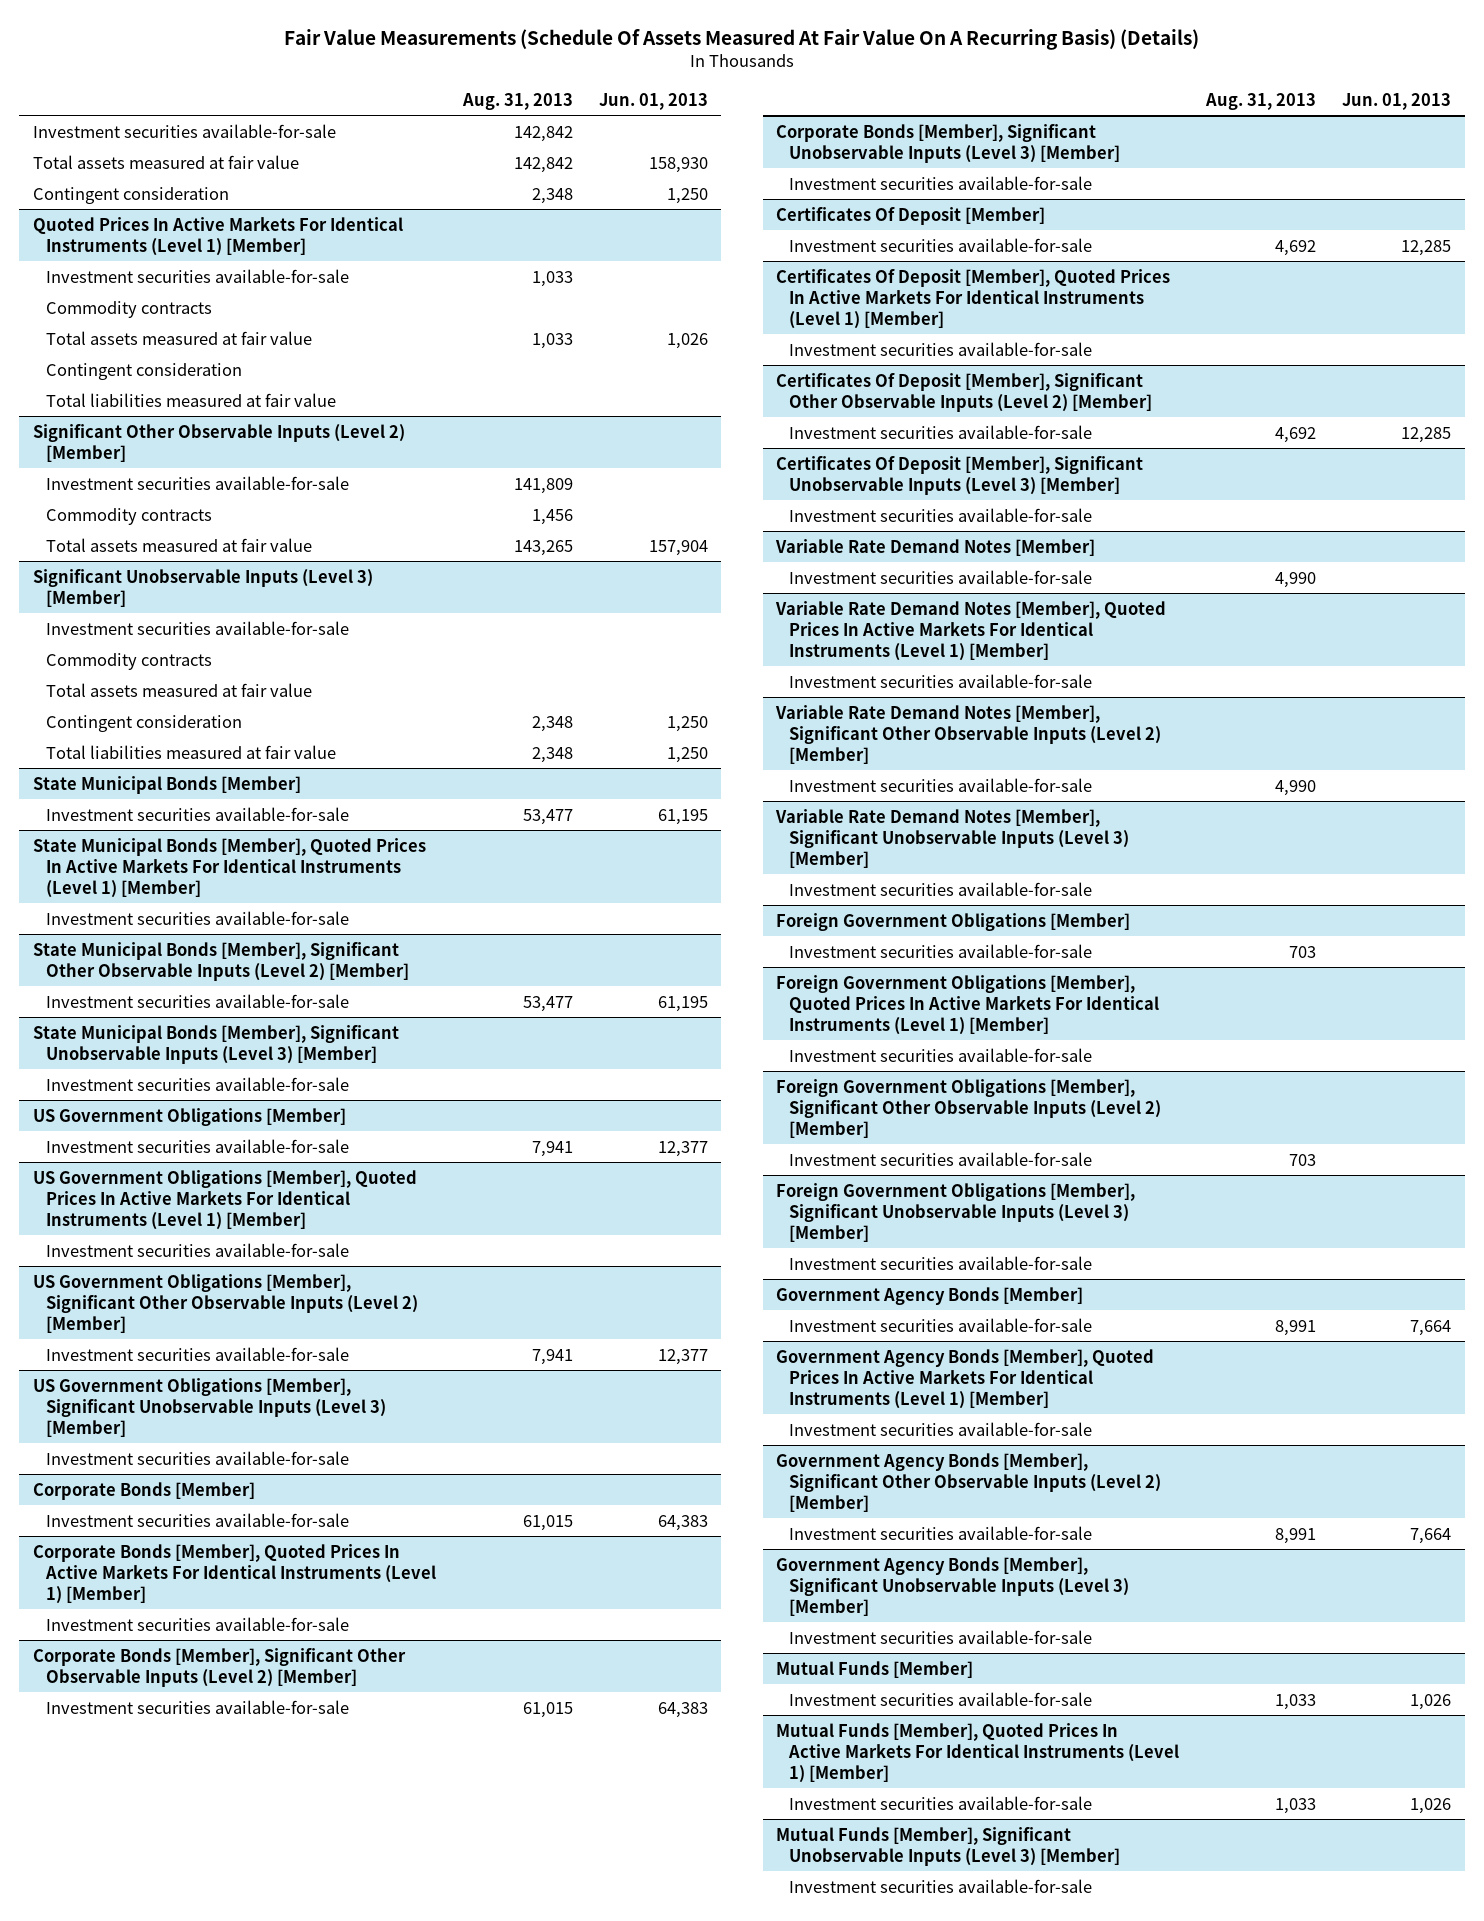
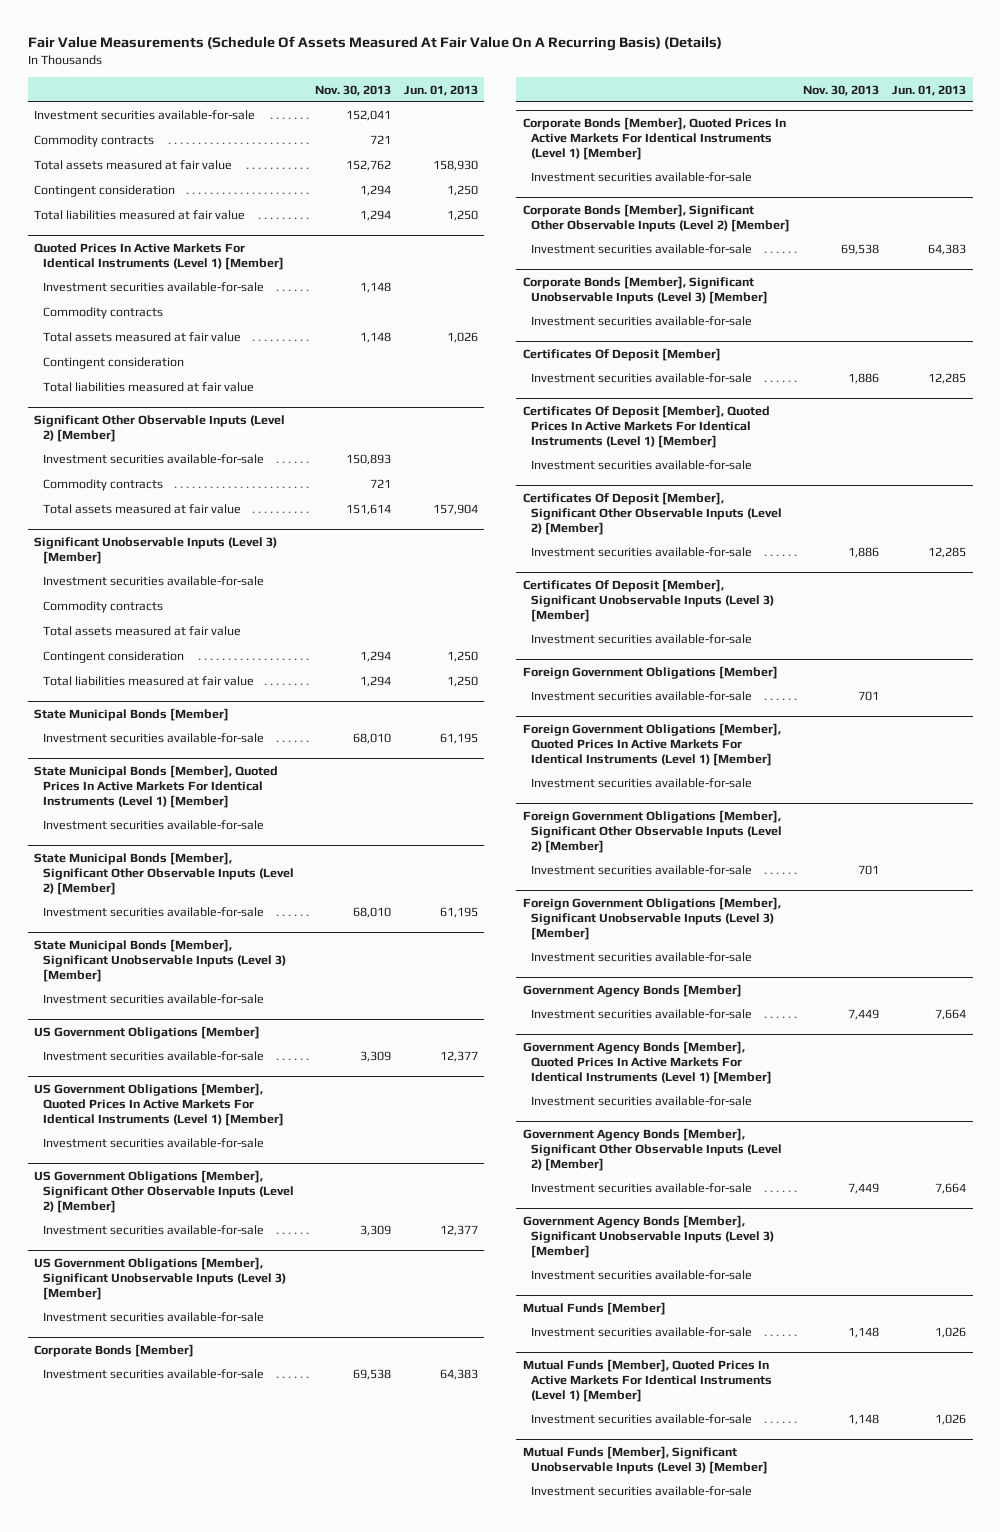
[461,92,573,110] Aug. 31, 2013 -> none
none -> [315,84,392,96] Nov. 30, 2013
none -> [34,135,155,148] Commodity contracts
none -> [34,210,246,221] Total liabilities measured at fair value
[774,538,1095,556] Variable Rate Demand Notes [Member] -> none
[789,569,1093,584] Investment securities available-for-sale -> none
[774,600,1166,661] Variable Rate Demand Notes [Member], Quoted Prices In Active Markets For Identical Instruments (Level 1) [Member] -> none
[789,673,1093,688] Investment securities available-for-sale -> none
[774,704,1162,764] Variable Rate Demand Notes [Member], Significant Other Observable Inputs (Level 2) [Member] -> none
[789,777,1093,792] Investment securities available-for-sale -> none
[774,808,1130,868] Variable Rate Demand Notes [Member], Significant Unobservable Inputs (Level 3) [Member] -> none
[789,881,1093,896] Investment securities available-for-sale -> none

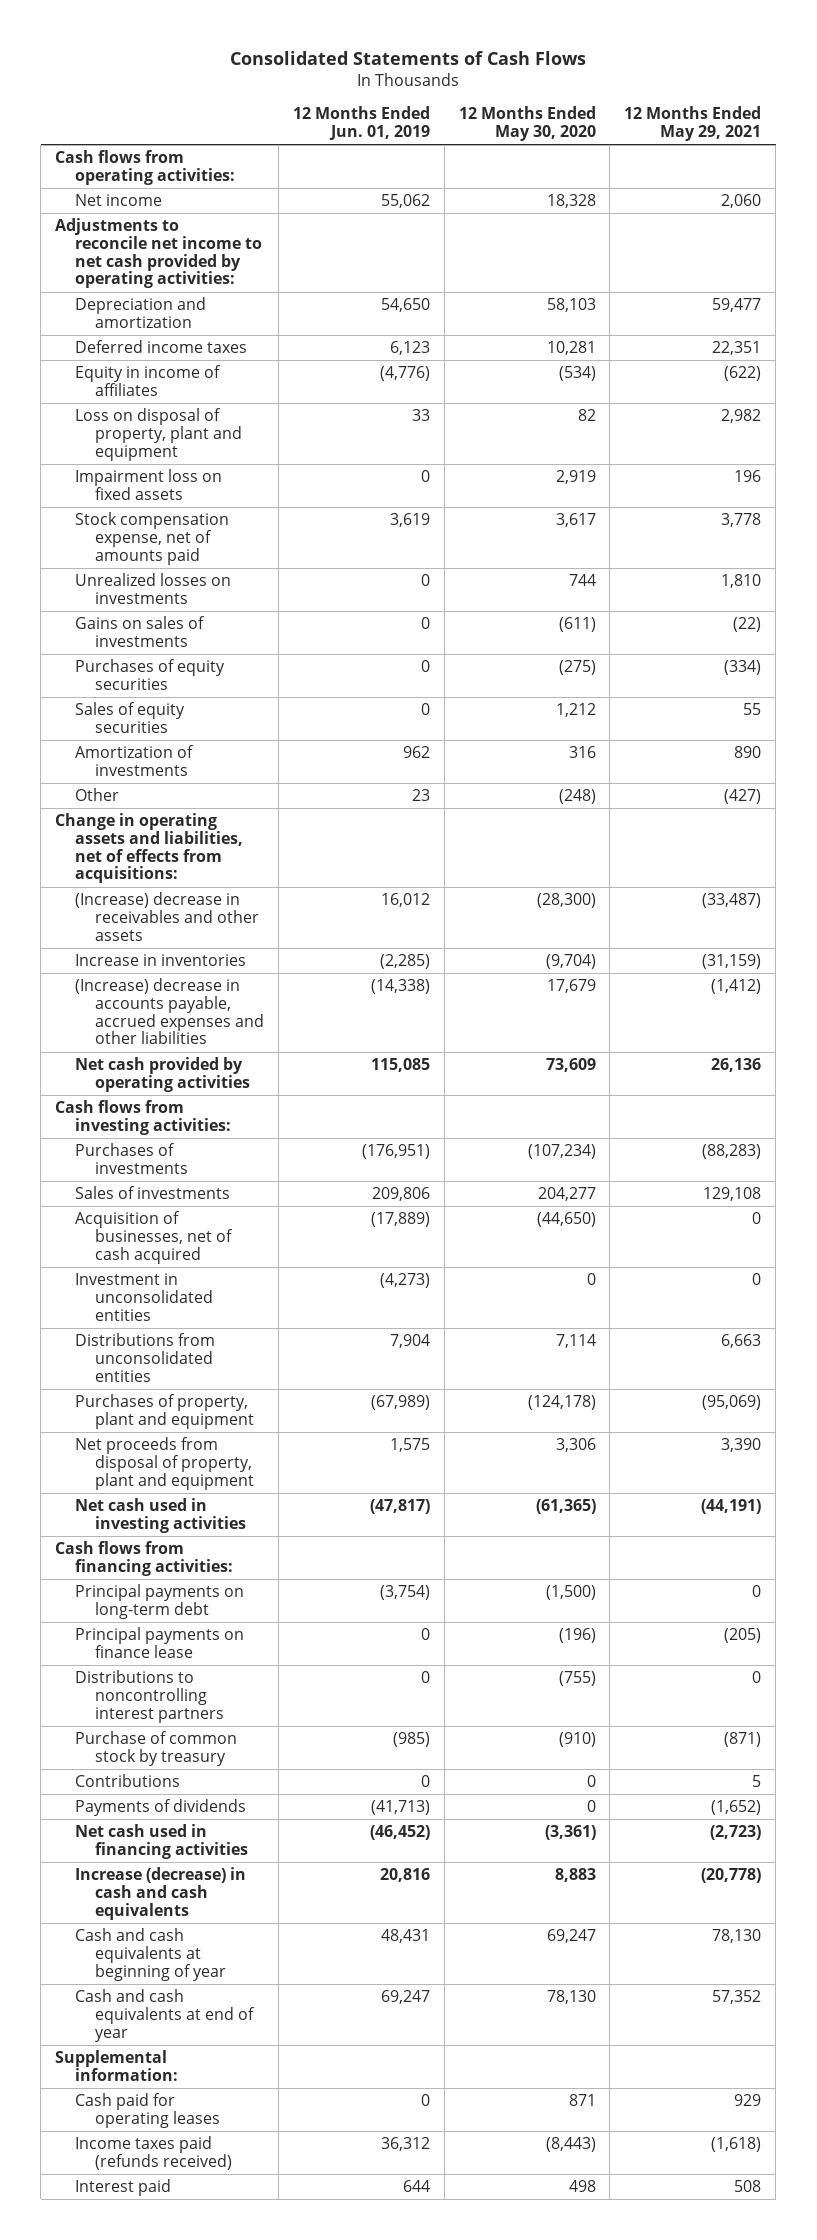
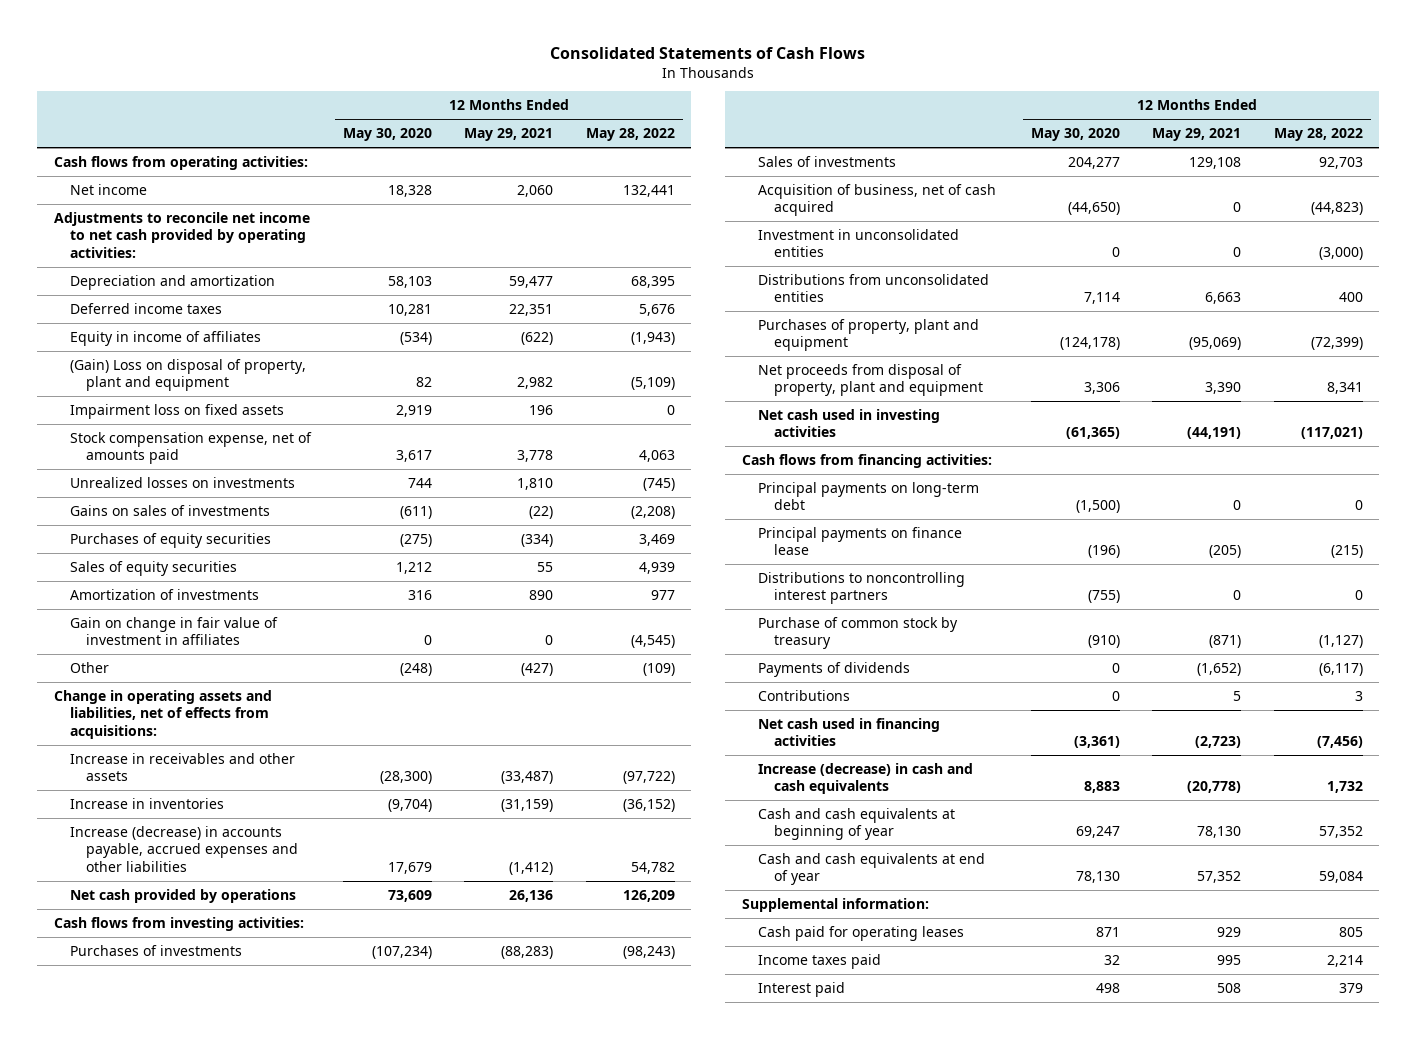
[292,106,430,140] 12 Months Ended Jun. 01, 2019 -> none
none -> [585,128,675,142] May 28, 2022
[75,408,242,461] Loss on disposal of property, plant and equipment -> [69,358,306,392] (Gain) Loss on disposal of property, plant and equipment
none -> [69,616,278,646] Gain on change in fair value of investment in affiliates
[75,892,259,941] (Increase) decrease in receivables and other assets -> [69,752,295,782] Increase in receivables and other assets
[75,978,264,1045] (Increase) decrease in accounts payable, accrued expenses and other liabilities -> [69,825,298,872] Increase (decrease) in accounts payable, accrued expenses and other liabilities
[75,1057,250,1092] Net cash provided by operating activities -> [69,888,296,903] Net cash provided by operations
[75,1211,233,1264] Acquisition of businesses, net of cash acquired -> [757,183,996,217] Acquisition of business, net of cash acquired
[75,1774,181,1788] Contributions -> [757,689,850,701] Contributions
[75,2136,232,2170] Income taxes paid (refunds received) -> [757,953,881,969] Income taxes paid
[545,2137,596,2153] (8,443) -> [1104,954,1121,965] 32
[711,2137,762,2153] (1,618) -> [1217,954,1242,965] 995

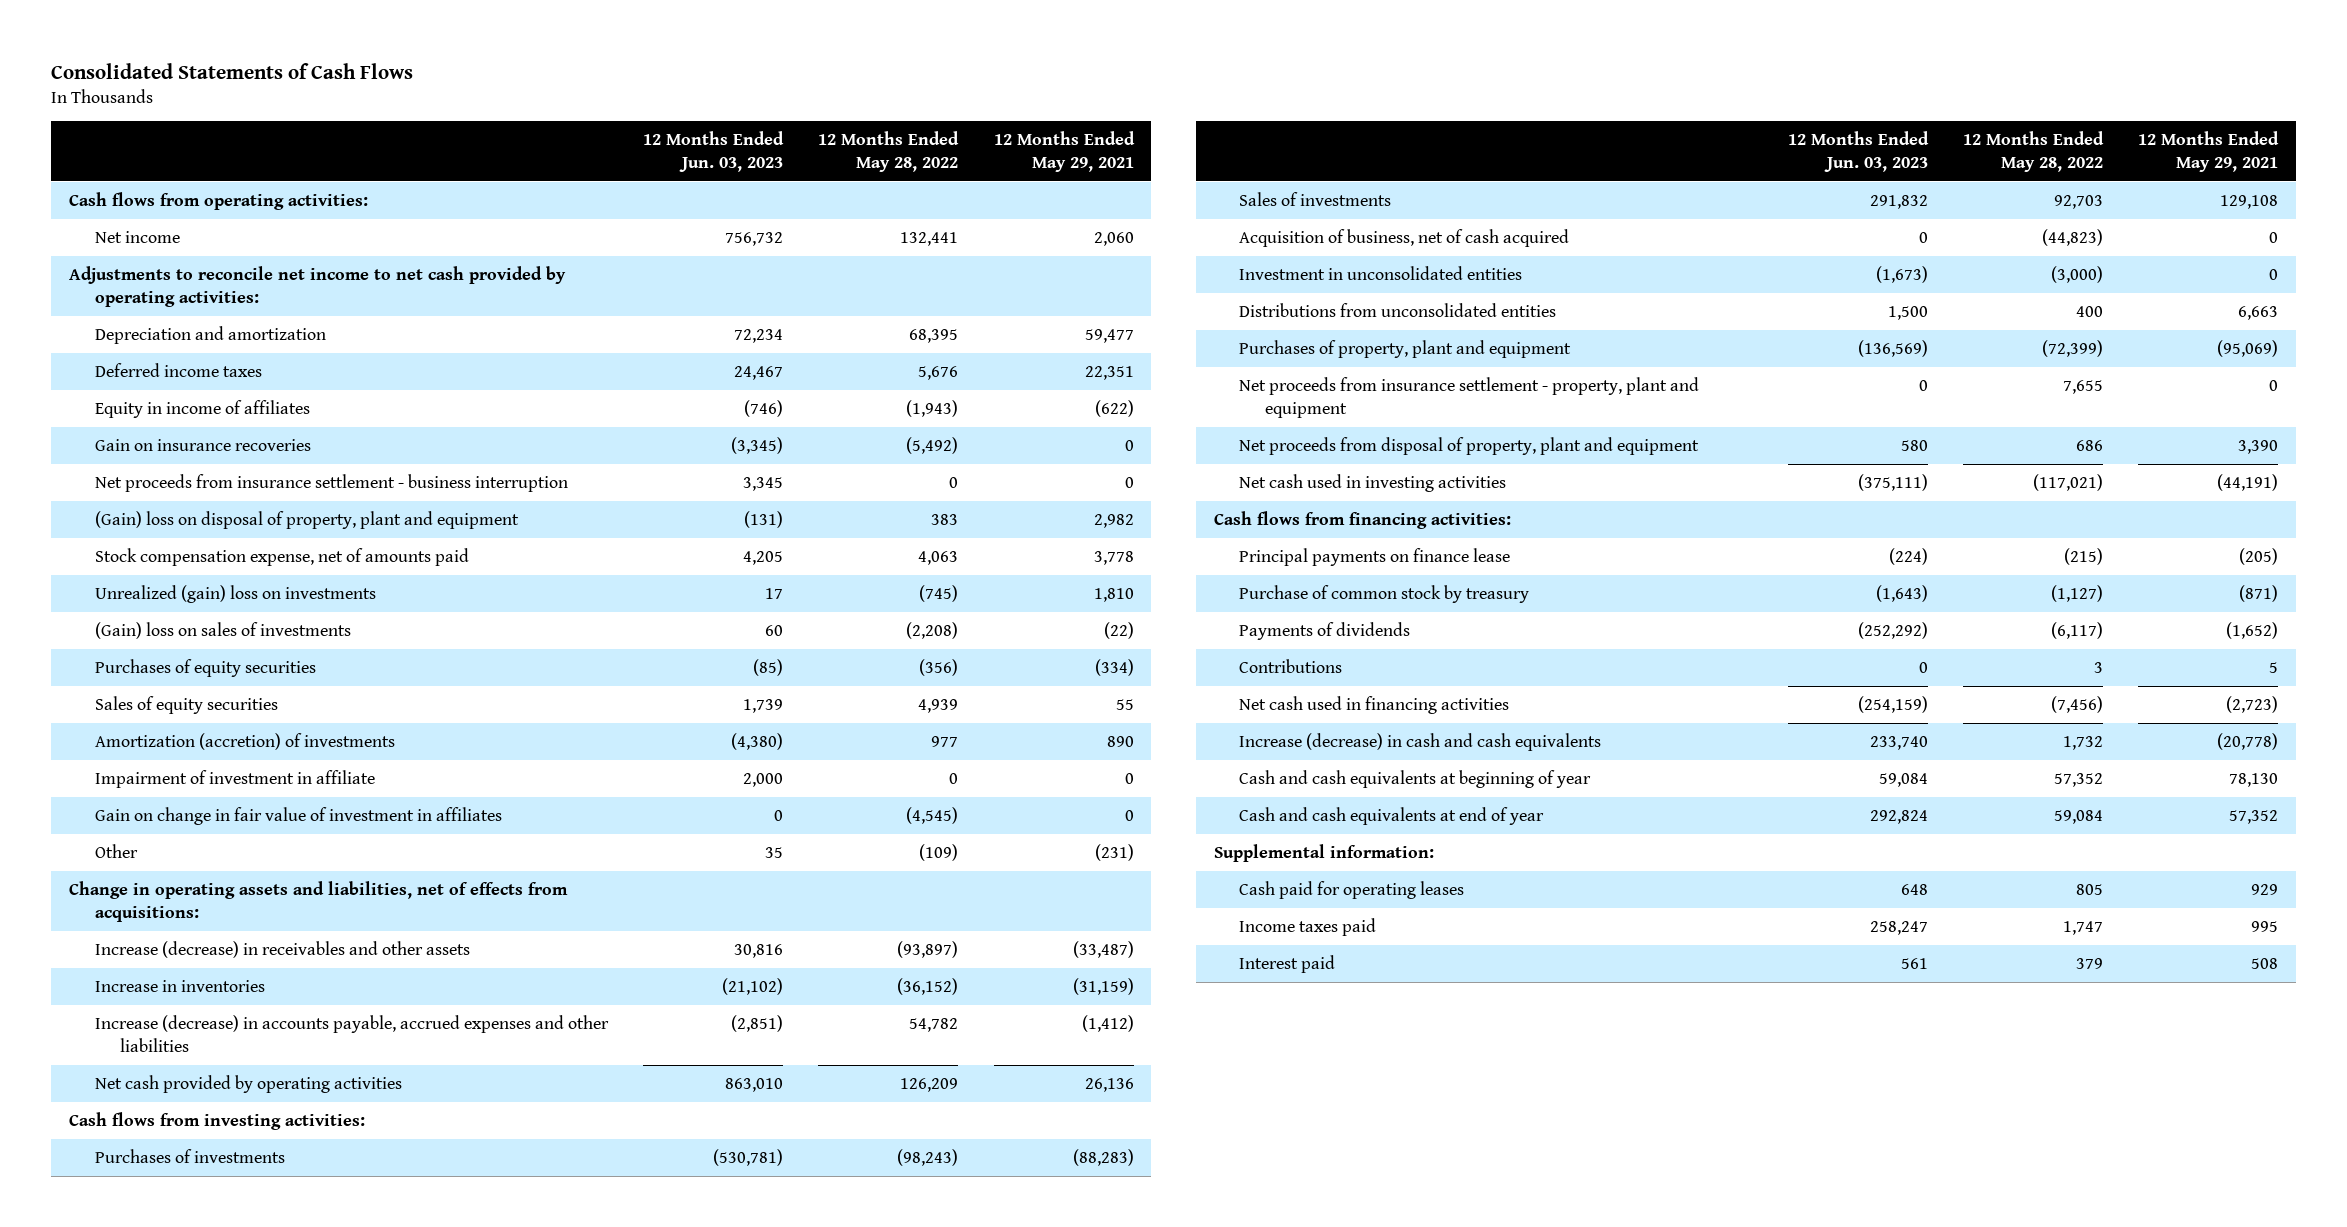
[343,128,433,142] May 30, 2020 -> none
none -> [643,130,785,172] 12 Months Ended Jun. 03, 2023
[69,403,284,419] Impairment loss on fixed assets -> none
none -> [94,439,311,452] Gain on insurance recoveries
none -> [94,474,568,493] Net proceeds from insurance settlement - business interruption
[69,358,306,392] (Gain) Loss on disposal of property, plant and equipment -> [94,511,519,530] (Gain) loss on disposal of property, plant and equipment
[630,377,675,391] (5,109) -> [931,514,959,526] 383
[69,476,295,488] Unrealized losses on investments -> [94,585,376,604] Unrealized (gain) loss on investments
[69,504,270,516] Gains on sales of investments -> [94,622,351,640] (Gain) loss on sales of investments
[638,533,675,546] 3,469 -> [919,659,959,677] (356)
[69,588,259,600] Amortization of investments -> [94,733,395,751] Amortization (accretion) of investments
none -> [94,770,375,789] Impairment of investment in affiliate
[521,662,554,676] (427) -> [1094,844,1134,862] (231)
[69,752,295,782] Increase in receivables and other assets -> [94,941,470,959] Increase (decrease) in receivables and other assets
[622,771,675,785] (97,722) -> [897,941,959,959] (93,897)
[69,888,296,903] Net cash provided by operations -> [94,1075,402,1094] Net cash provided by operating activities
none -> [1239,377,1700,418] Net proceeds from insurance settlement - property, plant and equipment
[1326,382,1363,395] 8,341 -> [2076,440,2104,452] 686
[757,481,979,511] Principal payments on long-term debt -> none
[757,571,965,605] Distributions to noncontrolling interest partners -> none
[1326,954,1363,967] 2,214 -> [2063,921,2104,936] 1,747

